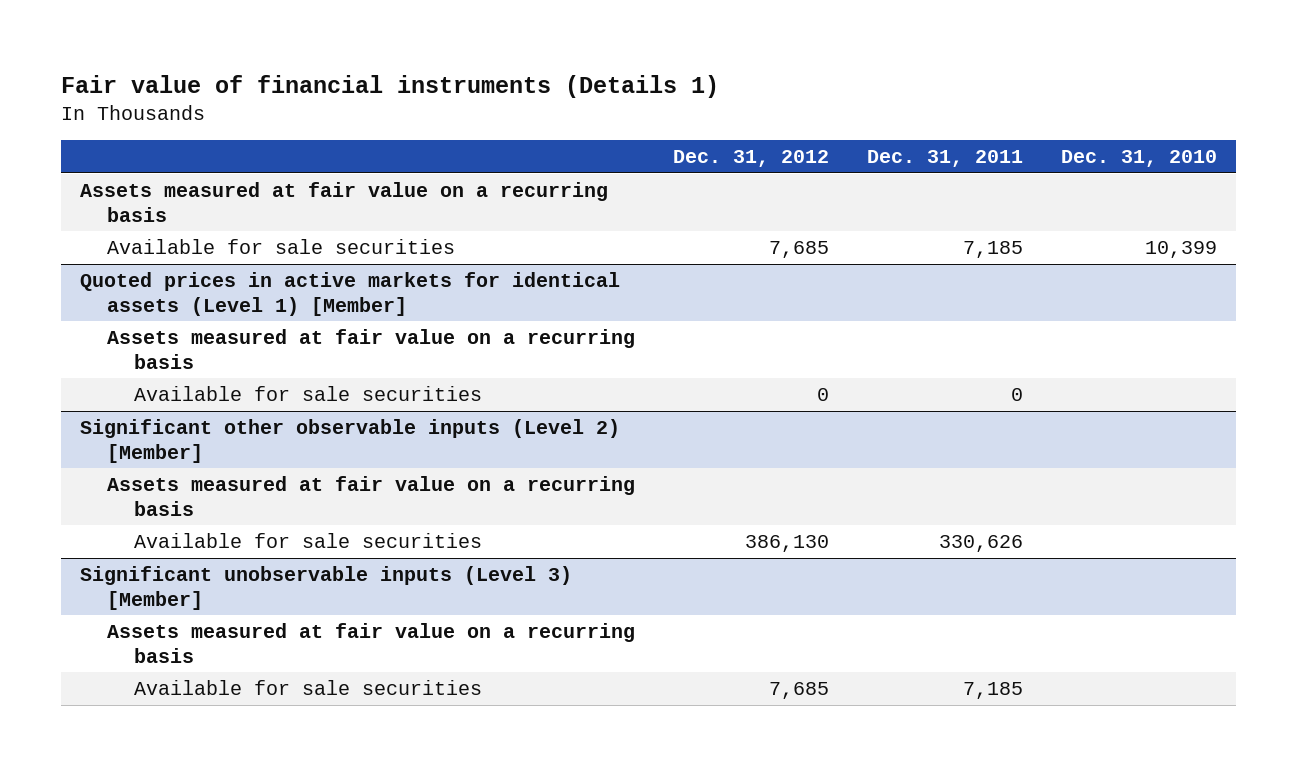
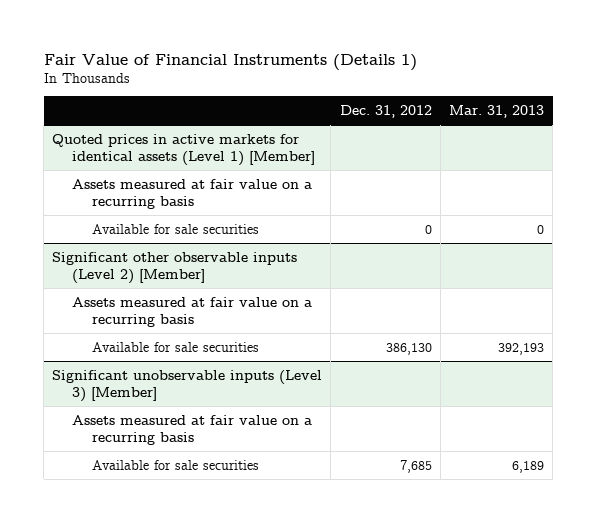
[61,74,720,98] Fair value of financial instruments (Details 1) -> [43,53,417,71] Fair Value of Financial Instruments (Details 1)
[867,150,1024,168] Dec. 31, 2011 -> none
[1061,150,1218,168] Dec. 31, 2010 -> none
none -> [449,105,545,119] Mar. 31, 2013
[80,182,609,222] Assets measured at fair value on a recurring basis -> none
[107,239,456,255] Available for sale securities -> none

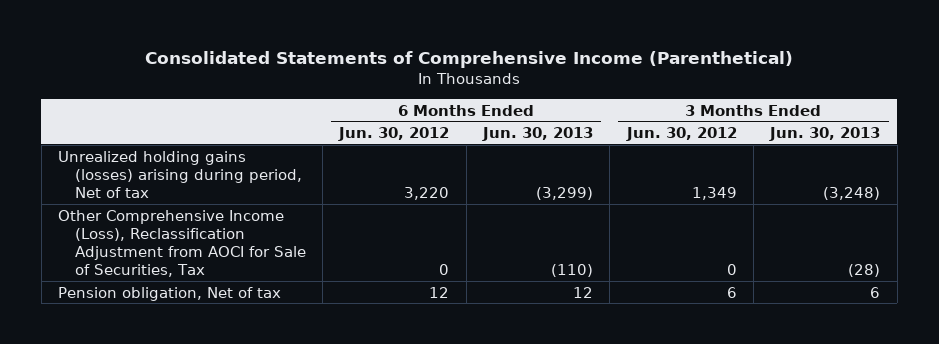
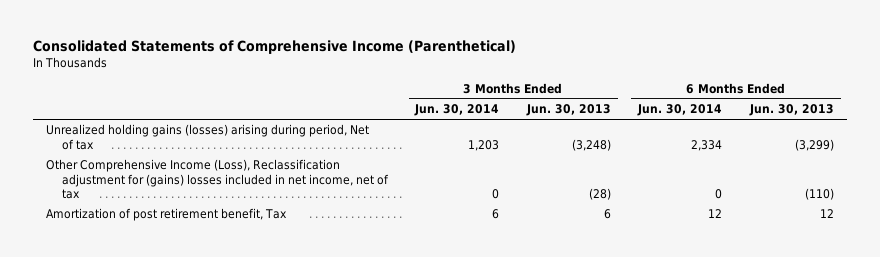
[338,126,450,141] Jun. 30, 2012 -> none
[625,126,737,141] Jun. 30, 2012 -> none
none -> [414,104,500,117] Jun. 30, 2014
none -> [637,104,723,117] Jun. 30, 2014
[58,209,306,278] Other Comprehensive Income (Loss), Reclassification Adjustment from AOCI for Sale of Securities, Tax -> [46,159,390,200] Other Comprehensive Income (Loss), Reclassification adjustment for (gains) losses included in net income, net of tax
[58,286,282,301] Pension obligation, Net of tax -> [46,208,288,222] Amortization of post retirement benefit, Tax

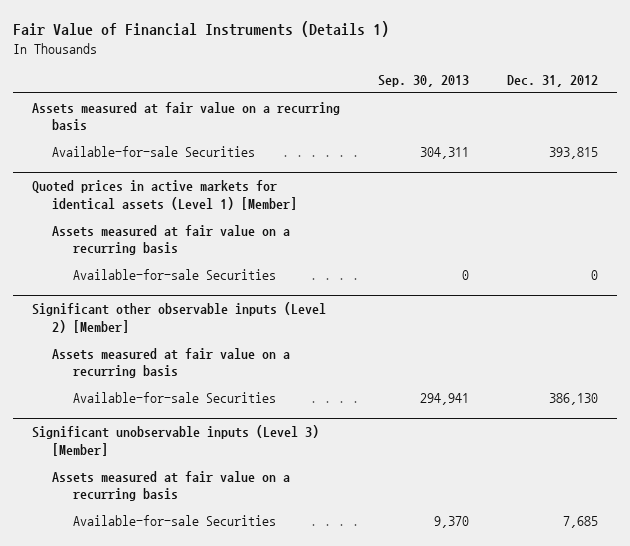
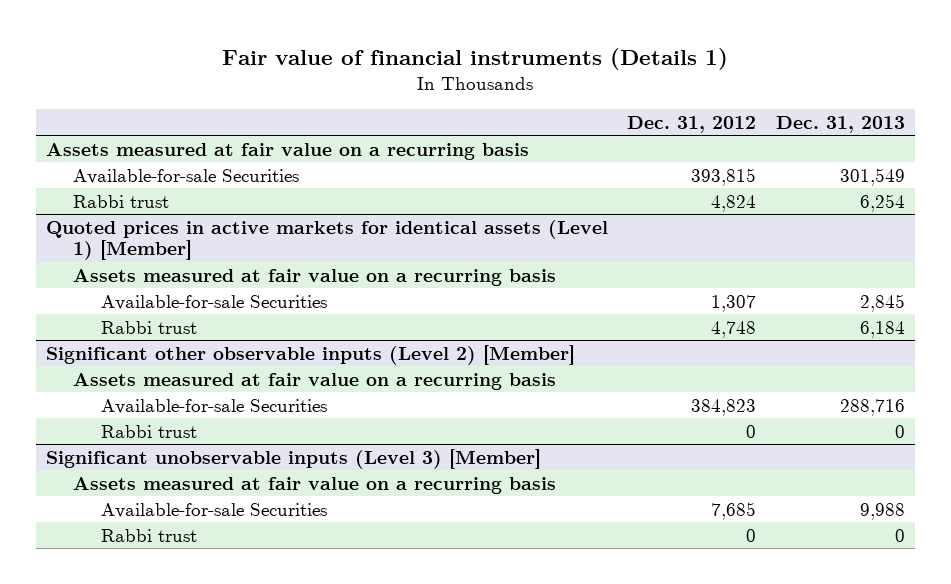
[12,21,389,38] Fair Value of Financial Instruments (Details 1) -> [222,48,729,71] Fair value of financial instruments (Details 1)
[378,74,470,87] Sep. 30, 2013 -> none
none -> [775,115,905,133] Dec. 31, 2013
none -> [73,194,170,208] Rabbi trust
[591,269,599,280] 0 -> [711,294,757,312] 1,307
none -> [100,320,197,334] Rabbi trust
[549,392,599,405] 386,130 -> [691,398,757,416] 384,823
none -> [100,424,197,438] Rabbi trust
none -> [100,528,197,542] Rabbi trust

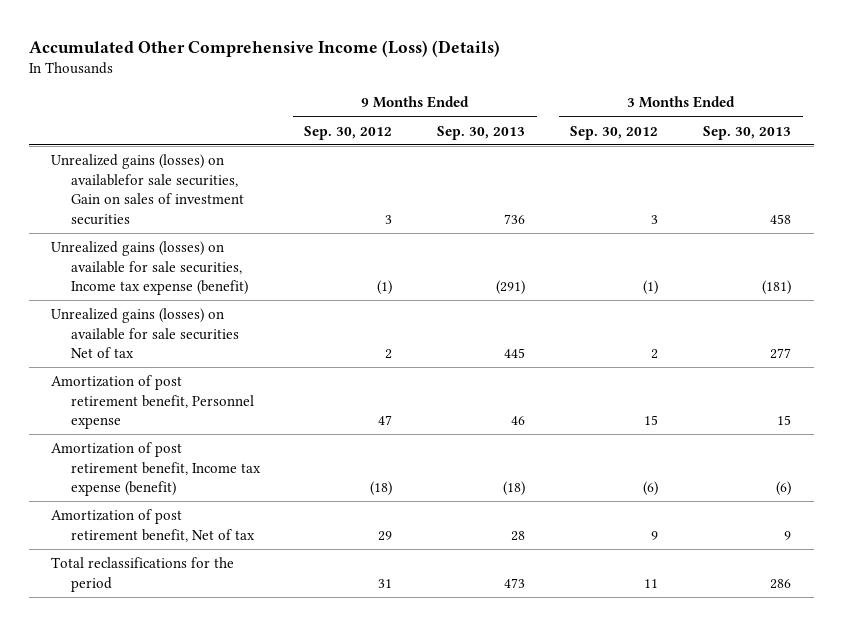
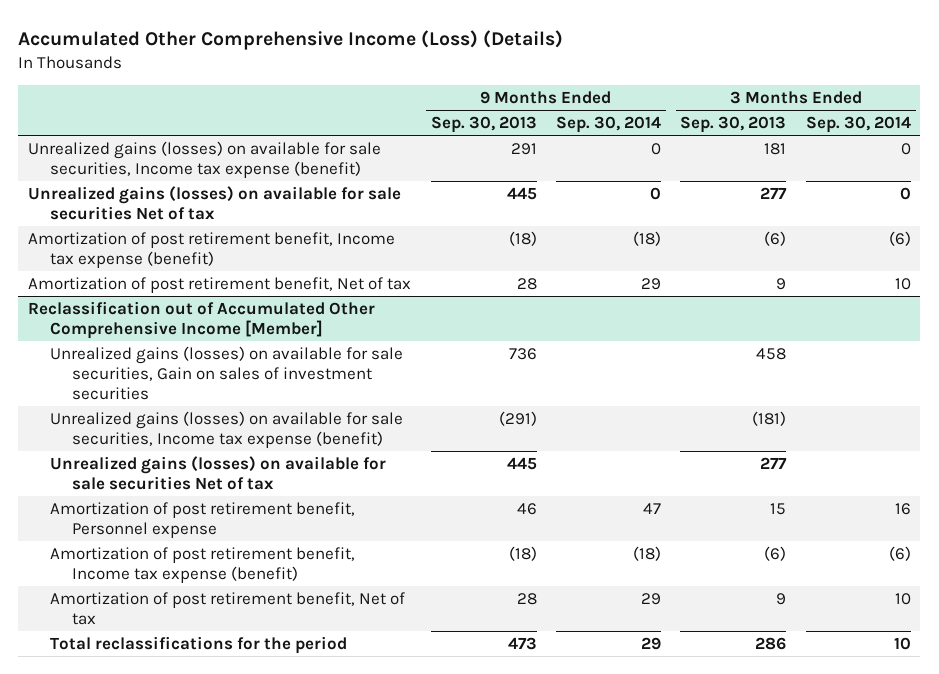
[304,125,393,140] Sep. 30, 2012 -> none
[570,125,659,140] Sep. 30, 2012 -> none
none -> [555,116,661,134] Sep. 30, 2014
none -> [805,116,911,134] Sep. 30, 2014
none -> [28,140,382,178] Unrealized gains (losses) on available for sale securities, Income tax expense (benefit)
none -> [28,185,402,220] Unrealized gains (losses) on available for sale securities Net of tax
none -> [28,231,396,268] Amortization of post retirement benefit, Income tax expense (benefit)
none -> [28,276,412,293] Amortization of post retirement benefit, Net of tax
none -> [28,300,376,339] Reclassification out of Accumulated Other Comprehensive Income [Member]
[51,154,244,225] Unrealized gains (losses) on availablefor sale securities, Gain on sales of investment securities -> [50,345,404,400] Unrealized gains (losses) on available for sale securities, Gain on sales of investment securities

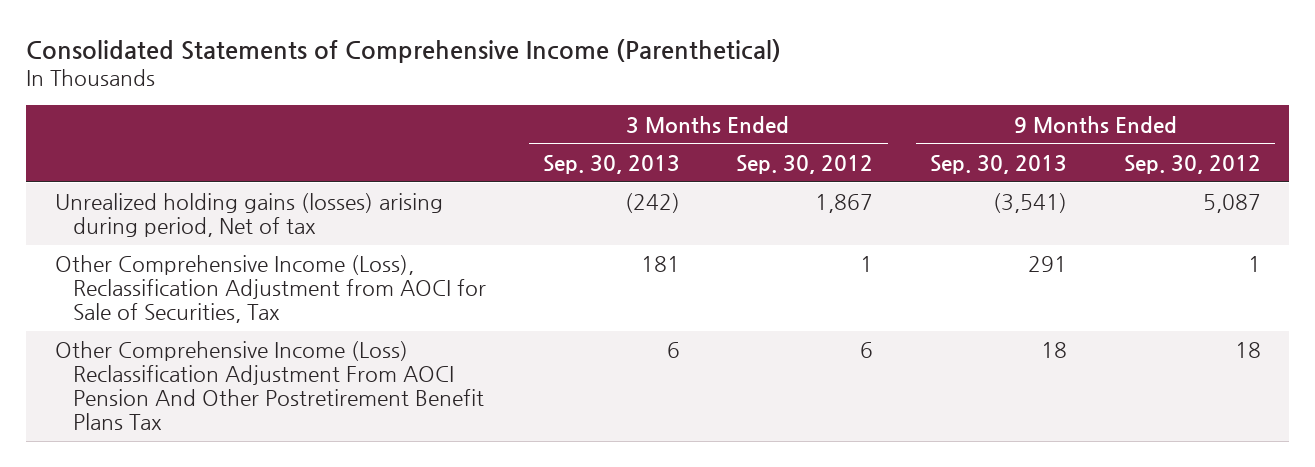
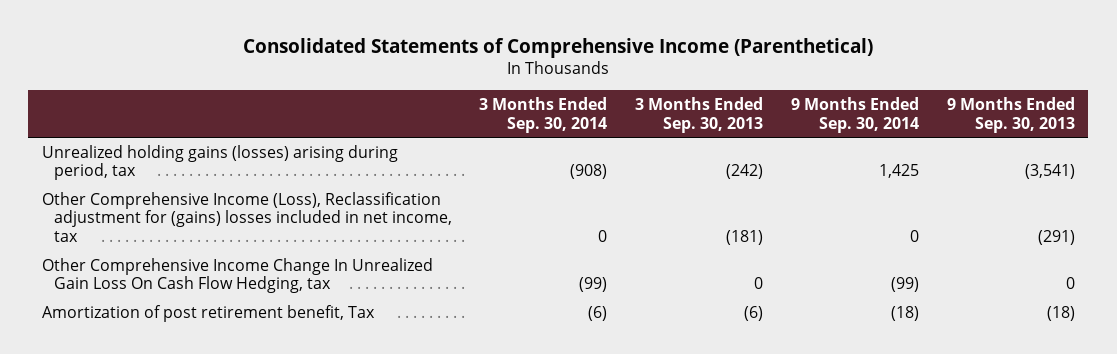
[736,154,874,174] Sep. 30, 2012 -> none
[1123,154,1261,174] Sep. 30, 2012 -> none
none -> [479,97,608,133] 3 Months Ended Sep. 30, 2014
none -> [790,97,919,133] 9 Months Ended Sep. 30, 2014
[54,341,485,430] Other Comprehensive Income (Loss) Reclassification Adjustment From AOCI Pension And Other Postretirement Benefit Plans Tax -> none
[54,193,443,238] Unrealized holding gains (losses) arising during period, Net of tax -> [42,144,399,181] Unrealized holding gains (losses) arising during period, tax
[54,255,487,323] Other Comprehensive Income (Loss), Reclassification Adjustment from AOCI for Sale of Securities, Tax -> [42,191,452,243] Other Comprehensive Income (Loss), Reclassification adjustment for (gains) losses included in net income, tax
[640,256,680,273] 181 -> [726,230,764,246] (181)
[1028,256,1068,273] 291 -> [1037,230,1075,246] (291)
none -> [42,257,434,294] Other Comprehensive Income Change In Unrealized Gain Loss On Cash Flow Hedging, tax
none -> [42,304,376,322] Amortization of post retirement benefit, Tax

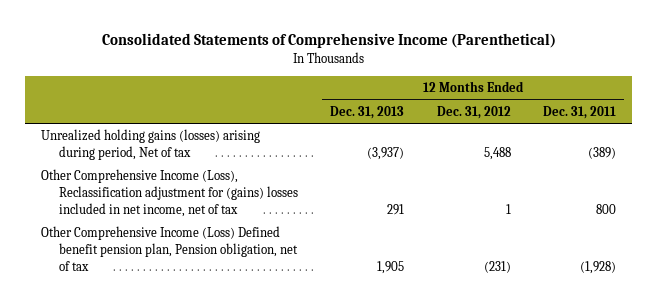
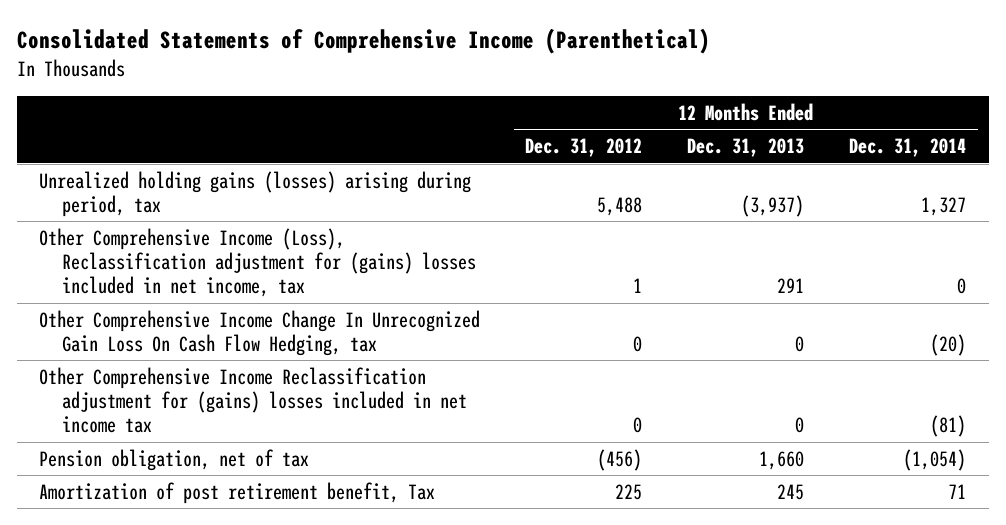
[542,105,616,119] Dec. 31, 2011 -> none
none -> [849,138,967,158] Dec. 31, 2014
[41,129,261,160] Unrealized holding gains (losses) arising during period, Net of tax -> [39,170,472,217] Unrealized holding gains (losses) arising during period, tax
[41,169,298,217] Other Comprehensive Income (Loss), Reclassification adjustment for (gains) losses included in net income, net of tax -> [39,227,476,298] Other Comprehensive Income (Loss), Reclassification adjustment for (gains) losses included in net income, tax
none -> [39,309,481,356] Other Comprehensive Income Change In Unrecognized Gain Loss On Cash Flow Hedging, tax
none -> [39,366,467,434] Other Comprehensive Income Reclassification adjustment for (gains) losses included in net income tax
none -> [39,448,310,471] Pension obligation, net of tax
[41,226,298,271] Other Comprehensive Income (Loss) Defined benefit pension plan, Pension obligation, net of tax -> [39,481,436,504] Amortization of post retirement benefit, Tax
[377,260,405,274] 1,905 -> [777,483,805,500] 245
[483,260,511,273] (231) -> [615,483,643,500] 225

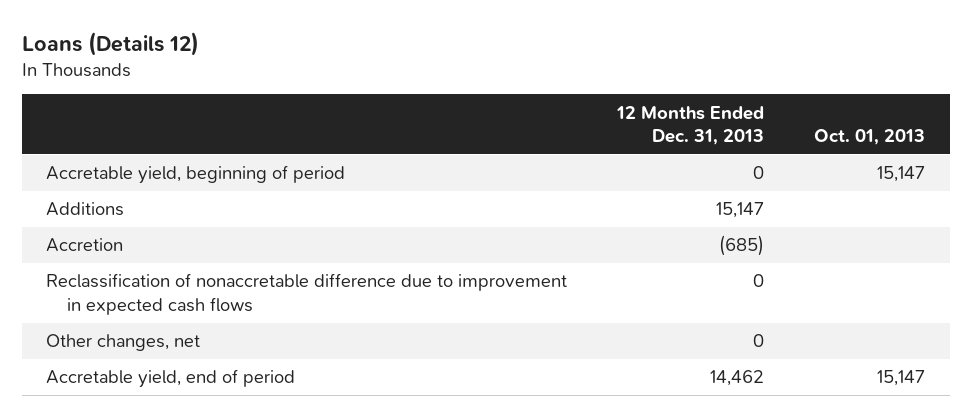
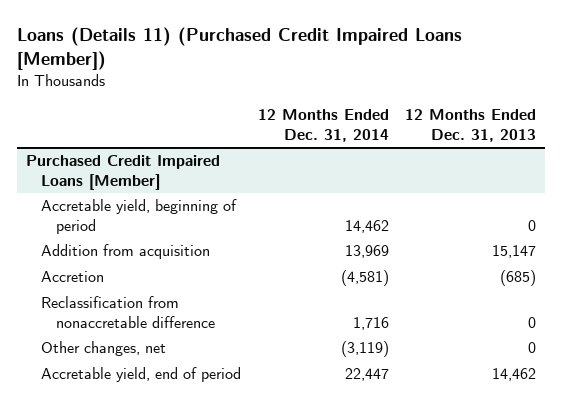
[21,31,199,56] Loans (Details 12) -> [17,27,463,71] Loans (Details 11) (Purchased Credit Impaired Loans [Member])
[813,129,925,146] Oct. 01, 2013 -> none
none -> [257,109,389,142] 12 Months Ended Dec. 31, 2014
none -> [25,155,220,190] Purchased Credit Impaired Loans [Member]
[46,202,125,217] Additions -> [40,244,210,260] Addition from acquisition
[46,273,568,315] Reclassification of nonaccretable difference due to improvement in expected cash flows -> [40,296,216,328] Reclassification from nonaccretable difference

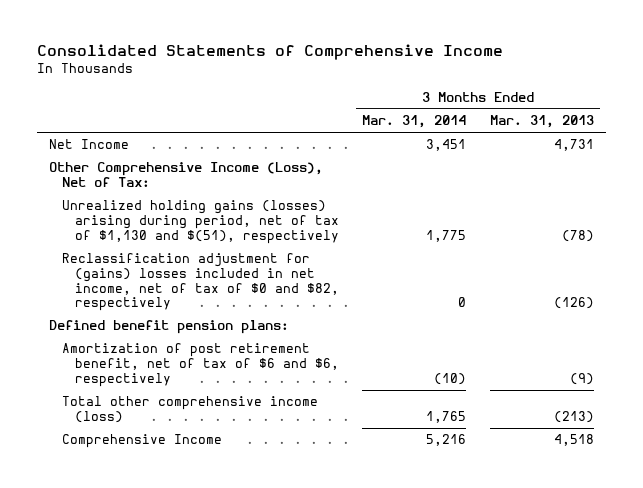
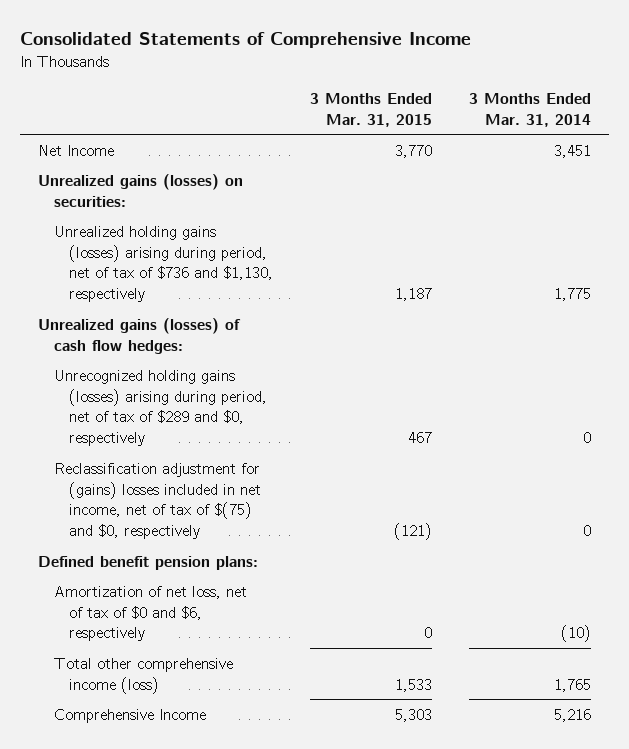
[489,115,594,129] Mar. 31, 2013 -> none
none -> [310,93,433,127] 3 Months Ended Mar. 31, 2015
[48,162,323,188] Other Comprehensive Income (Loss), Net of Tax: -> none
none -> [38,173,244,207] Unrealized gains (losses) on securities:
[61,200,339,244] Unrealized holding gains (losses) arising during period, net of tax of $1,130 and $(51), respectively -> [53,225,274,303] Unrealized holding gains (losses) arising during period, net of tax of $736 and $1,130, respectively
none -> [38,317,242,354] Unrealized gains (losses) of cash flow hedges:
none -> [53,369,268,447] Unrecognized holding gains (losses) arising during period, net of tax of $289 and $0, respectively
[61,253,339,312] Reclassification adjustment for (gains) losses included in net income, net of tax of $0 and $82, respectively -> [53,462,262,540] Reclassification adjustment for (gains) losses included in net income, net of tax of $(75) and $0, respectively
[61,343,339,387] Amortization of post retirement benefit, net of tax of $6 and $6, respectively -> [53,585,247,642] Amortization of net loss, net of tax of $0 and $6, respectively

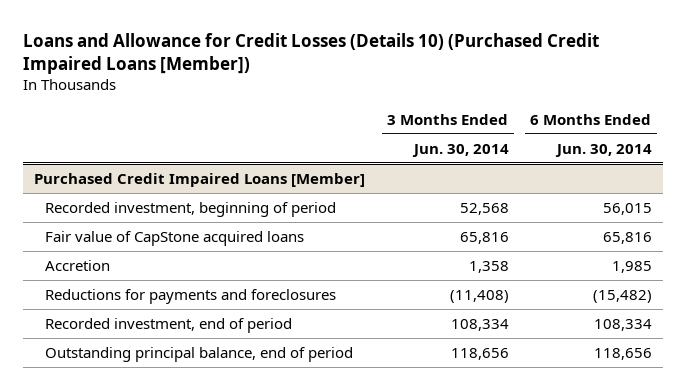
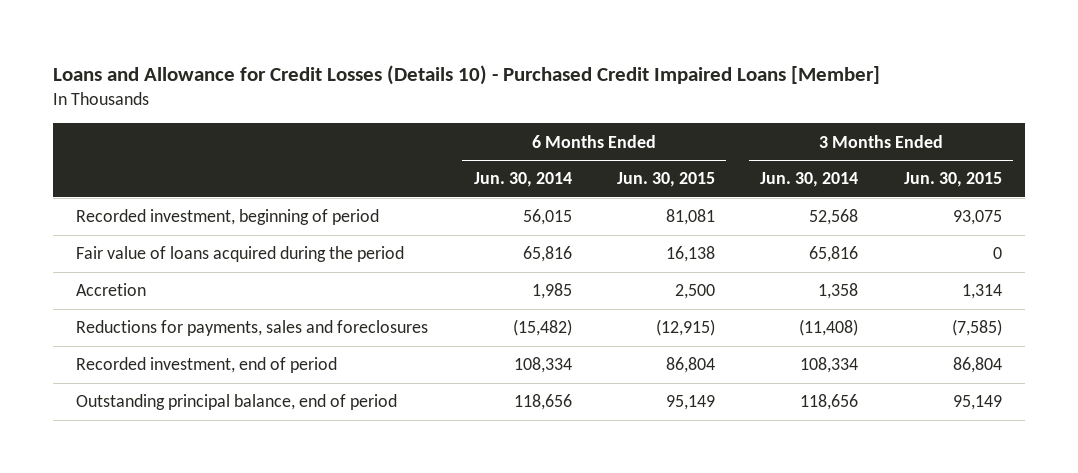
[23,32,600,74] Loans and Allowance for Credit Losses (Details 10) (Purchased Credit Impaired Loans [Member]) -> [53,65,881,86] Loans and Allowance for Credit Losses (Details 10) - Purchased Credit Impaired Loans [Member]
none -> [616,172,715,188] Jun. 30, 2015
none -> [903,172,1002,188] Jun. 30, 2015
[34,172,366,187] Purchased Credit Impaired Loans [Member] -> none
[44,230,304,246] Fair value of CapStone acquired loans -> [76,246,405,263] Fair value of loans acquired during the period
[44,288,336,304] Reductions for payments and foreclosures -> [76,320,429,337] Reductions for payments, sales and foreclosures

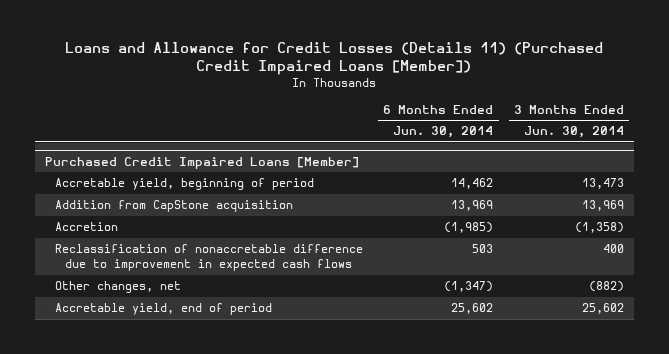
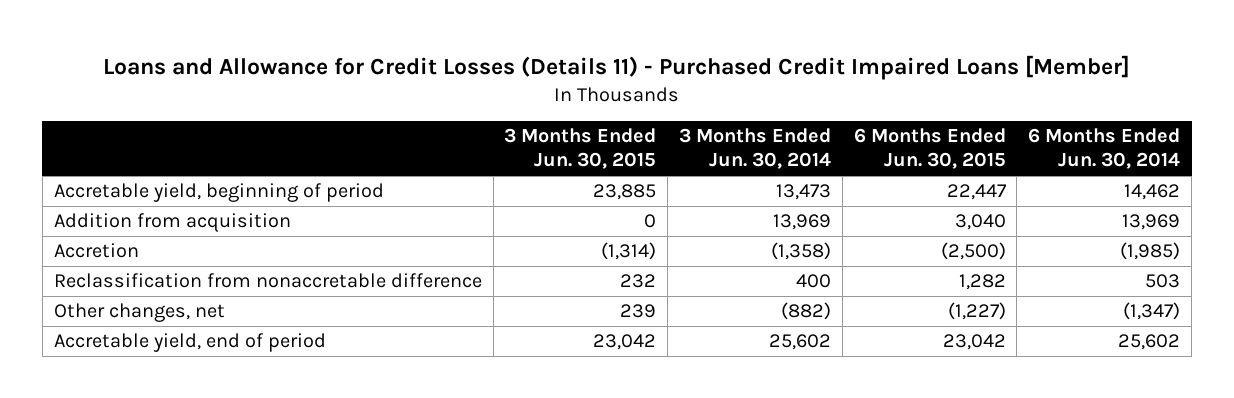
[65,41,604,75] Loans and Allowance for Credit Losses (Details 11) (Purchased Credit Impaired Loans [Member]) -> [103,54,1131,80] Loans and Allowance for Credit Losses (Details 11) - Purchased Credit Impaired Loans [Member]
none -> [504,128,657,170] 3 Months Ended Jun. 30, 2015
none -> [853,128,1006,170] 6 Months Ended Jun. 30, 2015
[44,156,359,169] Purchased Credit Impaired Loans [Member] -> none
[55,200,294,213] Addition from CapStone acquisition -> [53,213,291,233] Addition from acquisition
[55,244,364,272] Reclassification of nonaccretable difference due to improvement in expected cash flows -> [53,273,482,289] Reclassification from nonaccretable difference

